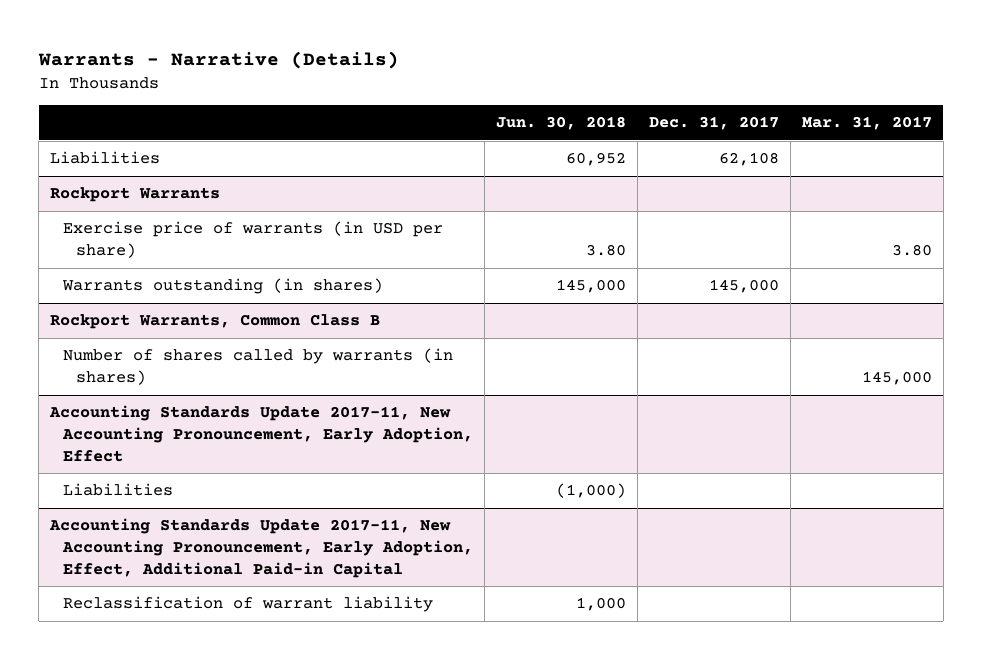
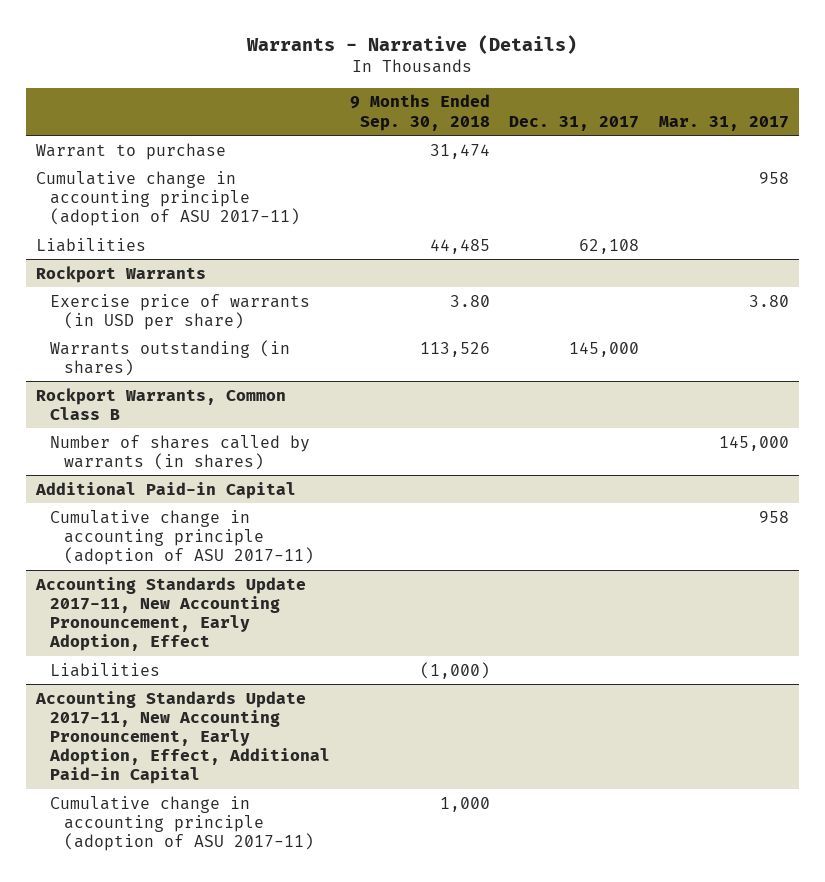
[496,116,627,131] Jun. 30, 2018 -> none
none -> [349,94,490,131] 9 Months Ended Sep. 30, 2018
none -> [35,142,226,160] Warrant to purchase
none -> [35,170,300,226] Cumulative change in accounting principle (adoption of ASU 2017-11)
none -> [34,481,296,499] Additional Paid-in Capital
none -> [49,509,315,565] Cumulative change in accounting principle (adoption of ASU 2017-11)
[63,596,434,613] Reclassification of warrant liability -> [49,795,315,851] Cumulative change in accounting principle (adoption of ASU 2017-11)

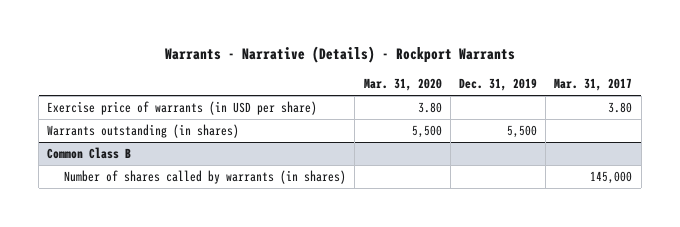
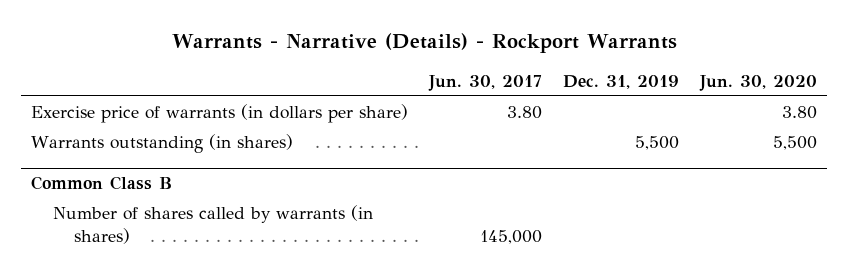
[363,78,442,92] Mar. 31, 2020 -> none
[554,78,633,92] Mar. 31, 2017 -> none
none -> [428,74,543,91] Jun. 30, 2017
none -> [698,74,817,91] Jun. 30, 2020
[47,101,318,116] Exercise price of warrants (in USD per share) -> [31,103,409,123] Exercise price of warrants (in dollars per share)

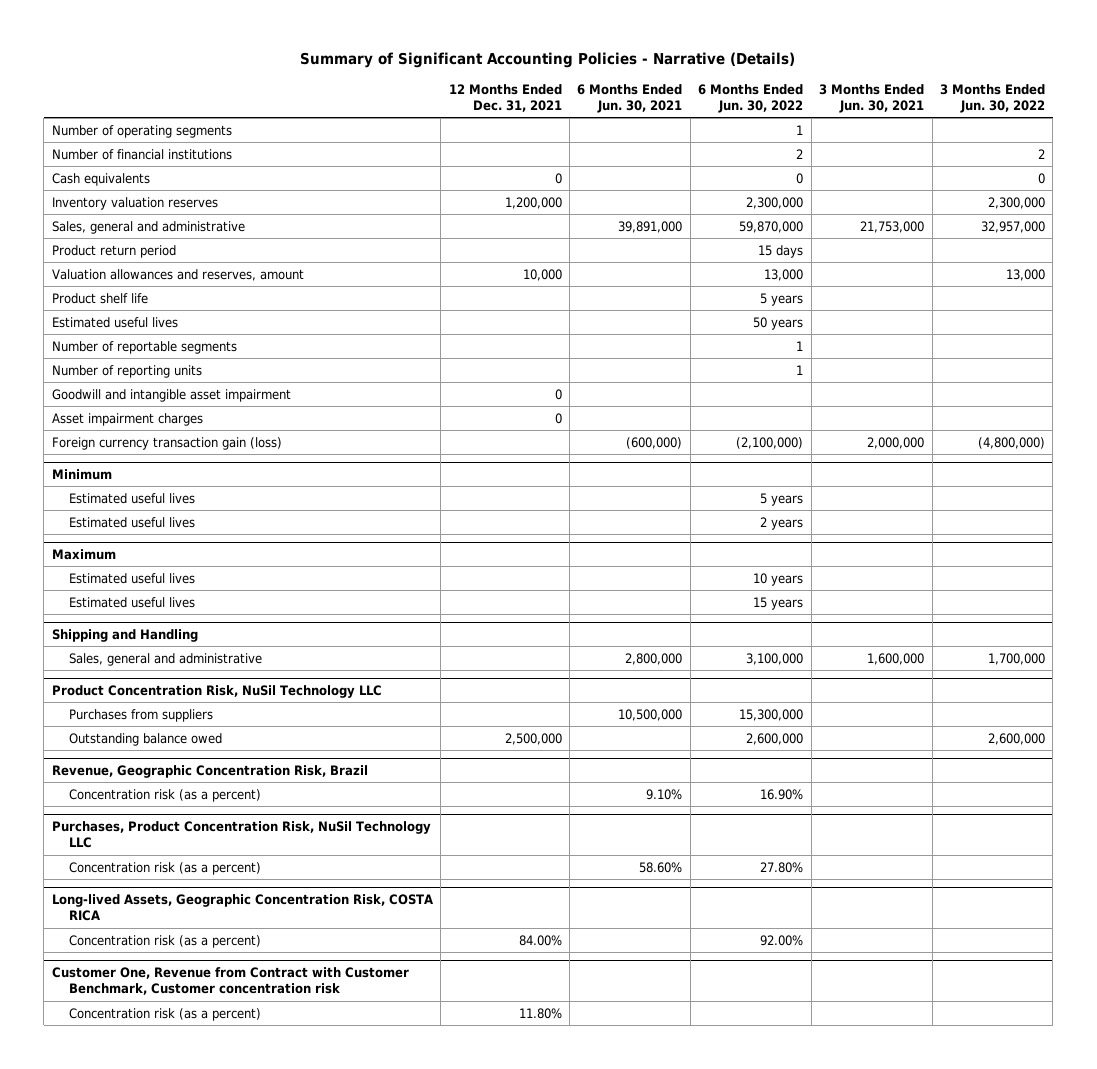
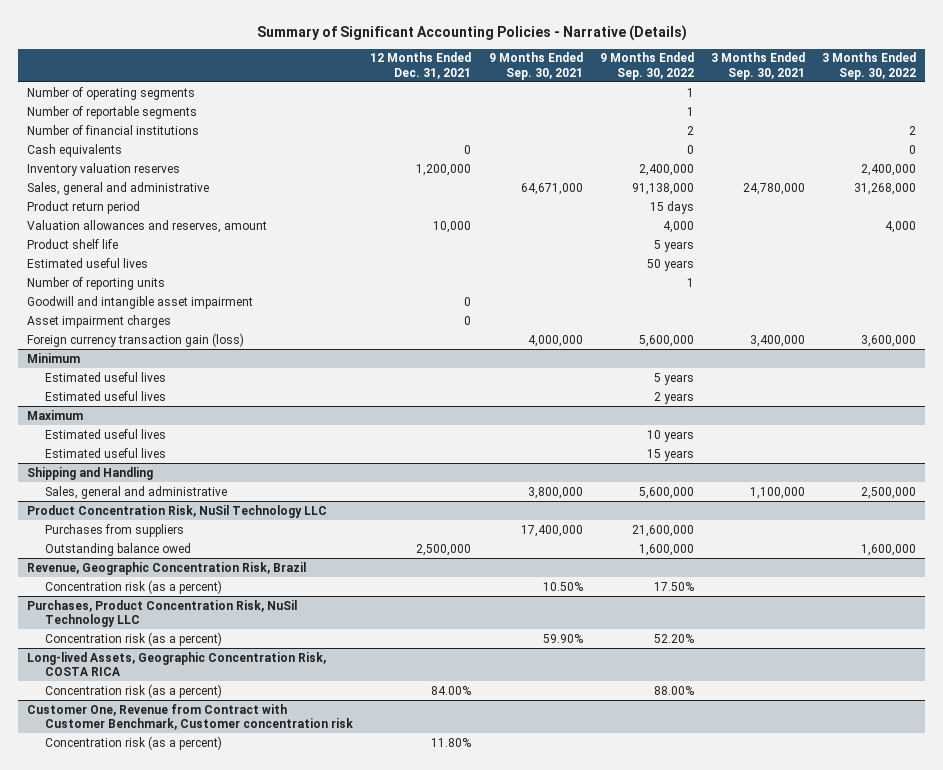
[577,83,683,114] 6 Months Ended Jun. 30, 2021 -> none
[698,83,804,114] 6 Months Ended Jun. 30, 2022 -> none
[819,83,925,114] 3 Months Ended Jun. 30, 2021 -> none
[939,83,1045,114] 3 Months Ended Jun. 30, 2022 -> none
none -> [488,52,583,80] 9 Months Ended Sep. 30, 2021
none -> [599,52,694,80] 9 Months Ended Sep. 30, 2022
none -> [711,52,806,80] 3 Months Ended Sep. 30, 2021
none -> [822,52,917,80] 3 Months Ended Sep. 30, 2022
[51,340,237,354] Number of reportable segments -> [26,105,197,119] Number of reportable segments

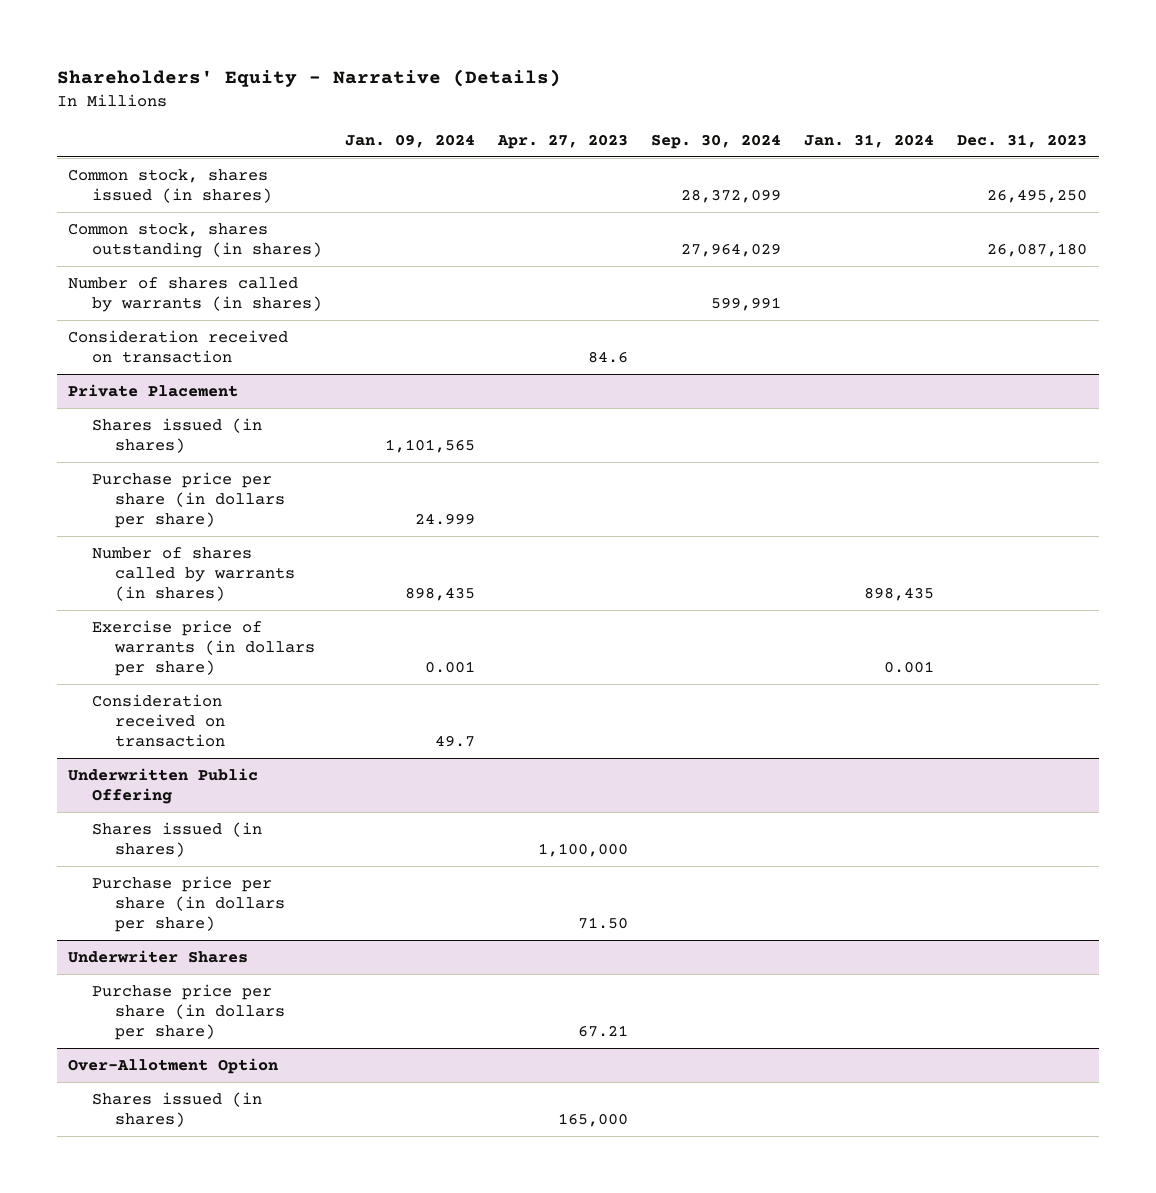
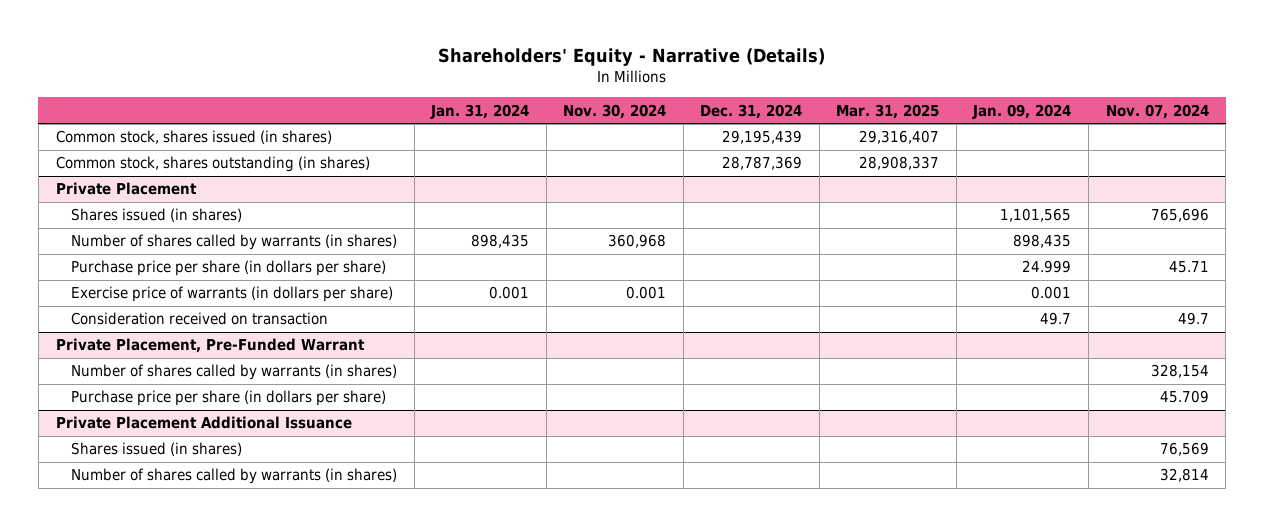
[497,133,629,149] Apr. 27, 2023 -> none
[651,133,782,149] Sep. 30, 2024 -> none
[957,133,1088,148] Dec. 31, 2023 -> none
none -> [563,103,667,119] Nov. 30, 2024
none -> [700,103,803,119] Dec. 31, 2024
none -> [836,103,940,119] Mar. 31, 2025
none -> [1105,103,1209,119] Nov. 07, 2024
[68,276,322,313] Number of shares called by warrants (in shares) -> none
[68,329,289,364] Consideration received on transaction -> none
[91,471,286,529] Purchase price per share (in dollars per share) -> [71,260,387,277] Purchase price per share (in dollars per share)
[68,767,259,805] Underwritten Public Offering -> none
[91,821,262,858] Shares issued (in shares) -> none
[91,875,286,933] Purchase price per share (in dollars per share) -> none
[68,949,249,963] Underwriter Shares -> none
[91,983,286,1041] Purchase price per share (in dollars per share) -> none
[68,1057,279,1074] Over-Allotment Option -> none
[91,1091,262,1128] Shares issued (in shares) -> none
none -> [55,338,365,354] Private Placement, Pre-Funded Warrant
none -> [71,364,398,381] Number of shares called by warrants (in shares)
none -> [71,390,387,407] Purchase price per share (in dollars per share)
none -> [55,416,352,430] Private Placement Additional Issuance
none -> [71,442,243,457] Shares issued (in shares)
none -> [71,468,398,485] Number of shares called by warrants (in shares)

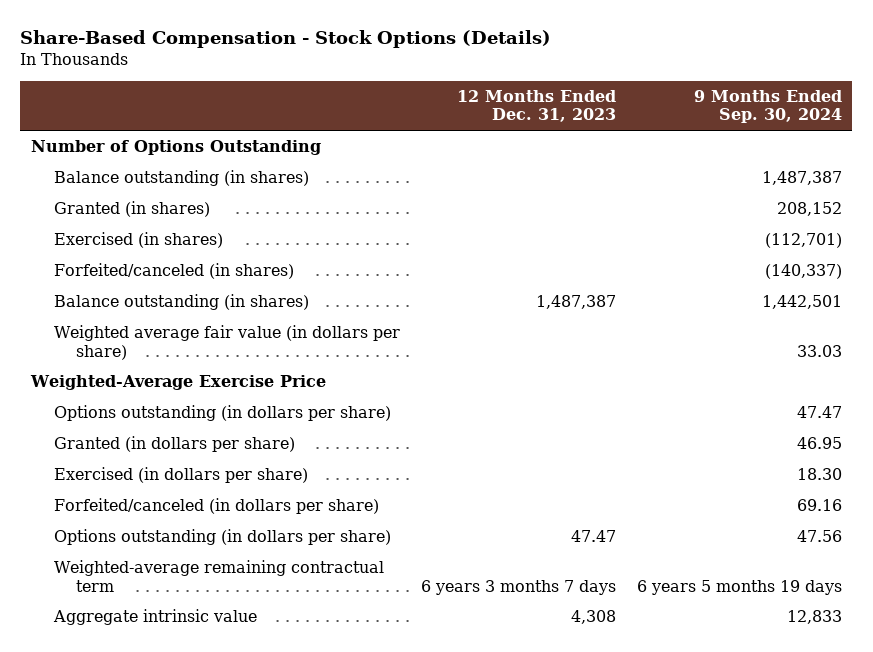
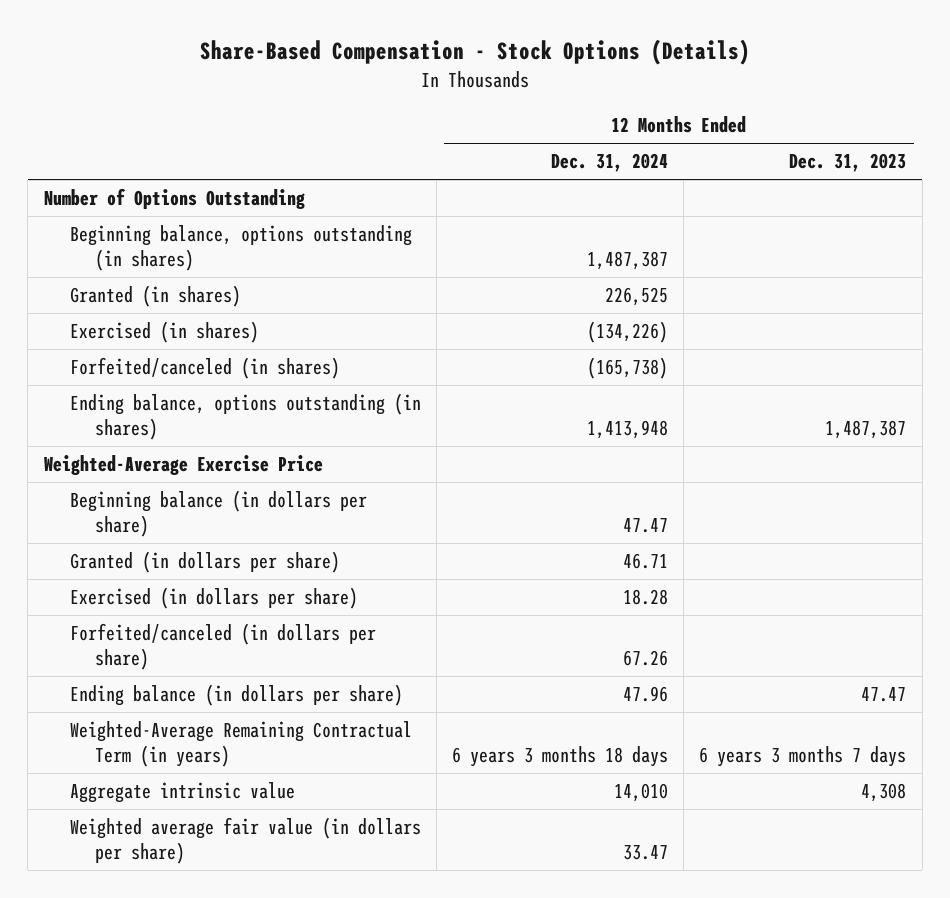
[693,89,842,124] 9 Months Ended Sep. 30, 2024 -> none
none -> [551,153,669,173] Dec. 31, 2024
[53,169,309,186] Balance outstanding (in shares) -> [69,225,412,272] Beginning balance, options outstanding (in shares)
[53,293,309,310] Balance outstanding (in shares) -> [69,393,421,441] Ending balance, options outstanding (in shares)
[53,404,391,421] Options outstanding (in dollars per share) -> [69,490,367,538] Beginning balance (in dollars per share)
[53,528,391,545] Options outstanding (in dollars per share) -> [69,684,403,707] Ending balance (in dollars per share)
[53,559,384,592] Weighted-average remaining contractual term -> [69,721,412,768] Weighted-Average Remaining Contractual Term (in years)
[53,324,400,360] Weighted average fair value (in dollars per share) -> [69,817,421,865] Weighted average fair value (in dollars per share)

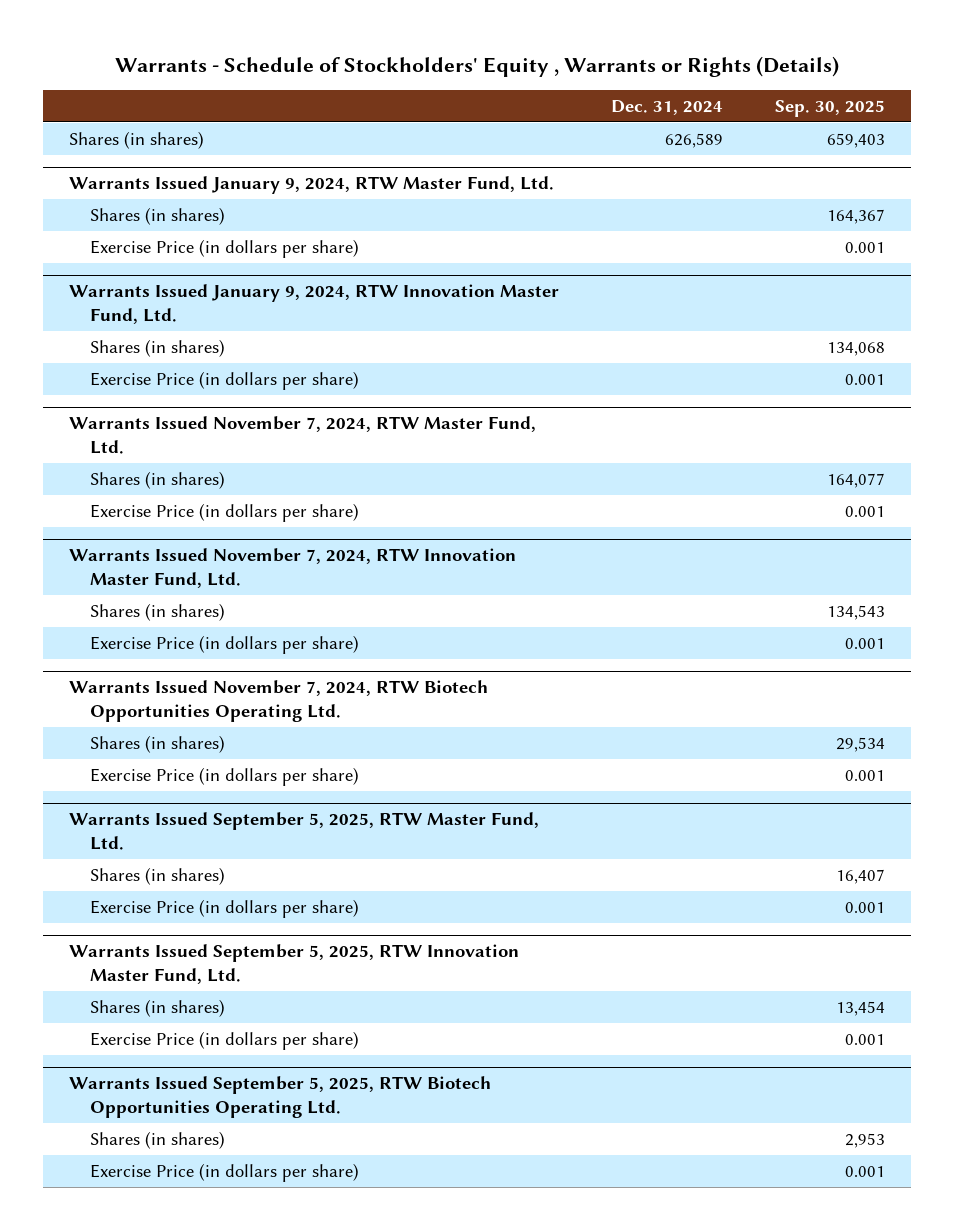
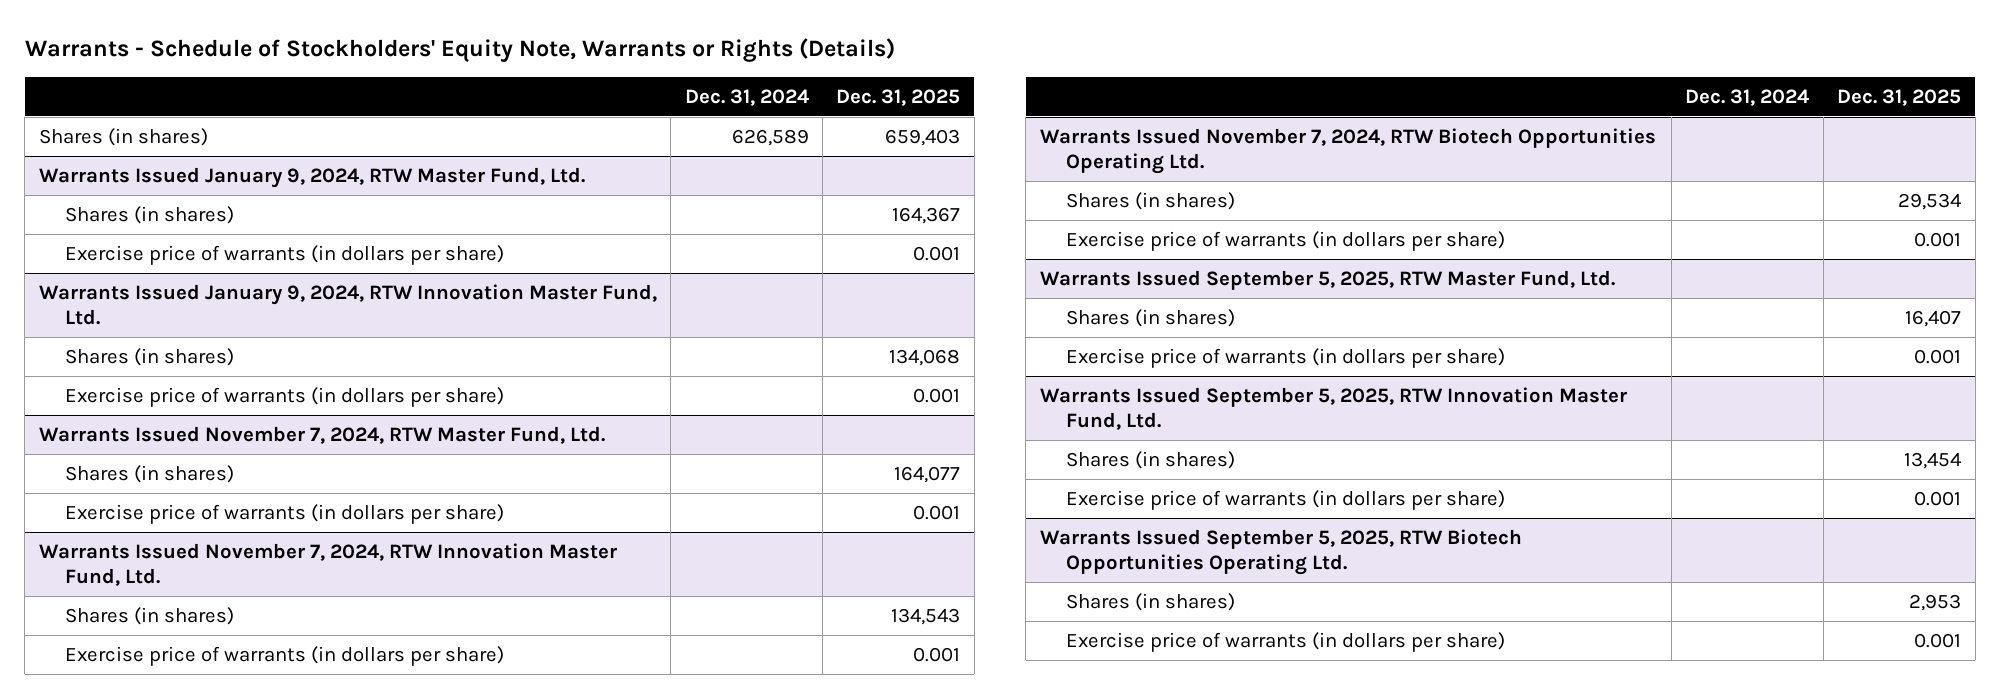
[114,55,839,77] Warrants - Schedule of Stockholders' Equity , Warrants or Rights (Details) -> [24,38,895,63] Warrants - Schedule of Stockholders' Equity Note, Warrants or Rights (Details)
[774,100,885,118] Sep. 30, 2025 -> none
none -> [836,88,961,106] Dec. 31, 2025
[89,238,359,258] Exercise Price (in dollars per share) -> [65,244,505,265] Exercise price of warrants (in dollars per share)
[89,370,359,390] Exercise Price (in dollars per share) -> [65,386,505,407] Exercise price of warrants (in dollars per share)
[89,502,359,522] Exercise Price (in dollars per share) -> [65,503,505,524] Exercise price of warrants (in dollars per share)
[89,634,359,654] Exercise Price (in dollars per share) -> [65,645,505,666] Exercise price of warrants (in dollars per share)
[89,766,359,786] Exercise Price (in dollars per share) -> [1066,230,1506,251] Exercise price of warrants (in dollars per share)
[89,898,359,918] Exercise Price (in dollars per share) -> [1066,347,1506,368] Exercise price of warrants (in dollars per share)
[89,1030,359,1050] Exercise Price (in dollars per share) -> [1066,489,1506,510] Exercise price of warrants (in dollars per share)
[89,1162,359,1182] Exercise Price (in dollars per share) -> [1066,631,1506,652] Exercise price of warrants (in dollars per share)

